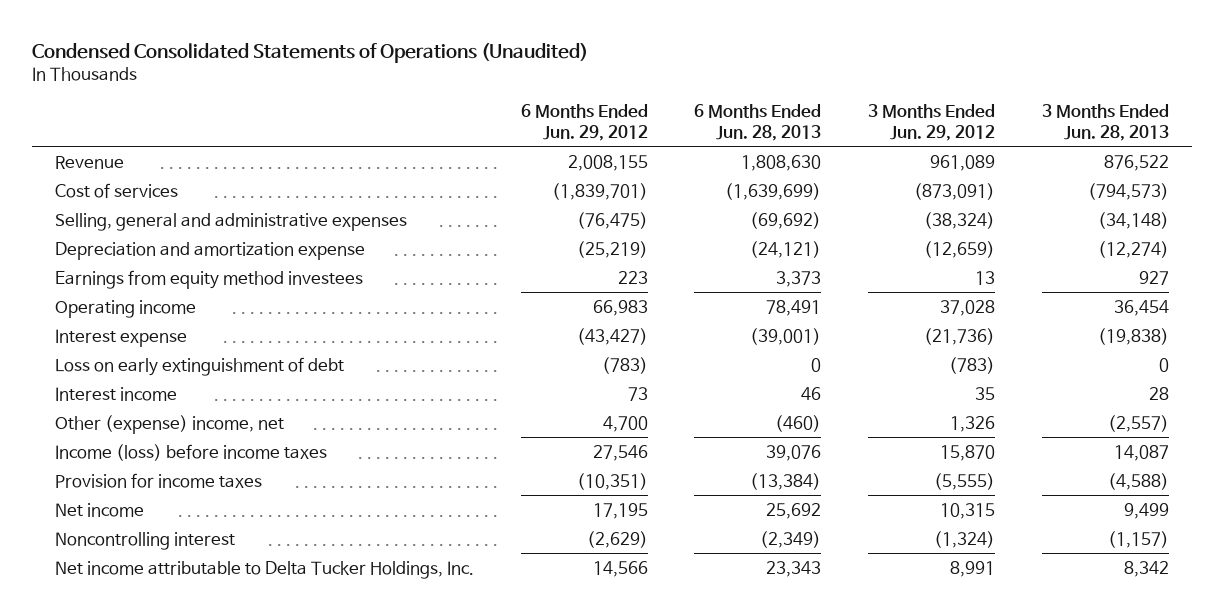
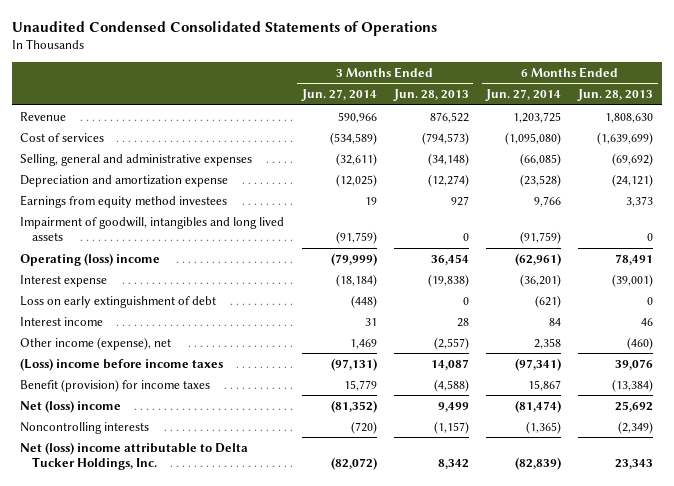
[32,42,589,63] Condensed Consolidated Statements of Operations (Unaudited) -> [11,20,437,36] Unaudited Condensed Consolidated Statements of Operations
[520,104,648,141] 6 Months Ended Jun. 29, 2012 -> none
[867,104,995,141] 3 Months Ended Jun. 29, 2012 -> none
none -> [300,89,377,102] Jun. 27, 2014
none -> [485,89,562,102] Jun. 27, 2014
none -> [20,216,285,242] Impairment of goodwill, intangibles and long lived assets
[55,299,197,318] Operating income -> [20,252,161,266] Operating (loss) income
[55,414,285,434] Other (expense) income, net -> [20,336,172,350] Other income (expense), net
[55,443,328,461] Income (loss) before income taxes -> [20,357,224,371] (Loss) income before income taxes
[55,472,263,488] Provision for income taxes -> [20,378,211,392] Benefit (provision) for income taxes
[55,502,145,517] Net income -> [20,399,122,413] Net (loss) income
[55,531,236,550] Noncontrolling interest -> [20,421,150,434] Noncontrolling interests
[55,560,475,579] Net income attributable to Delta Tucker Holdings, Inc. -> [20,441,249,471] Net (loss) income attributable to Delta Tucker Holdings, Inc.

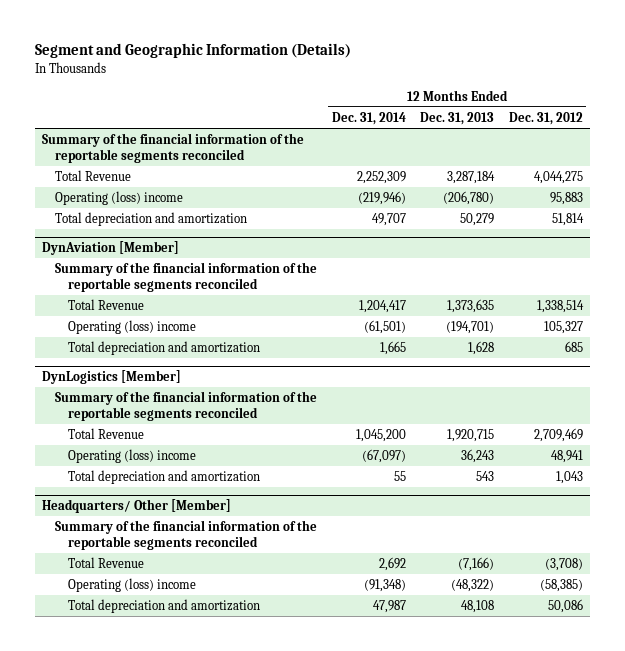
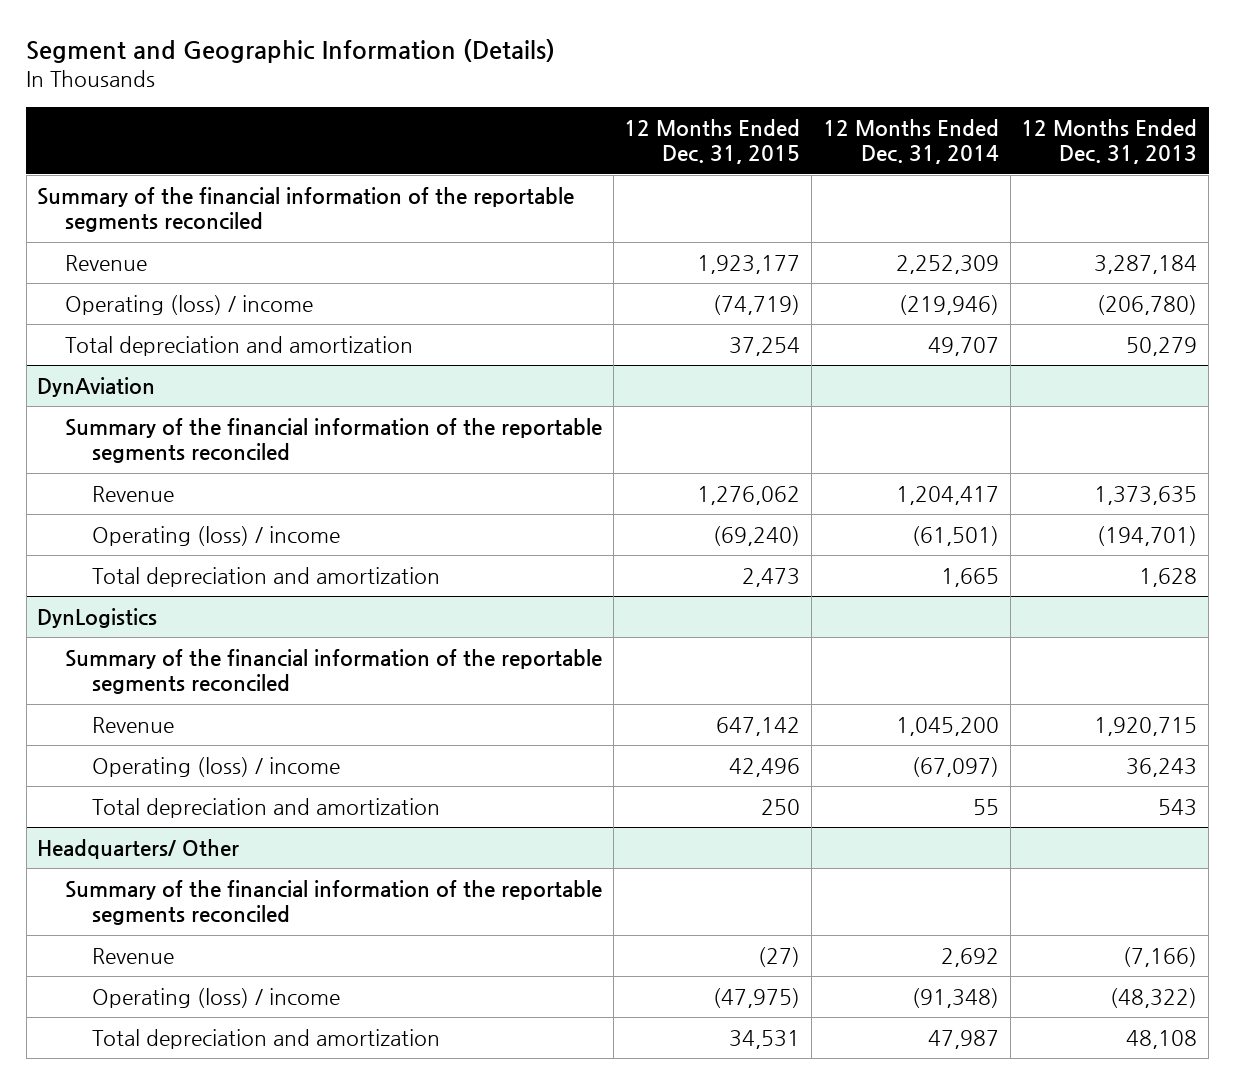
[508,111,583,125] Dec. 31, 2012 -> none
none -> [624,118,801,165] 12 Months Ended Dec. 31, 2015
[55,170,132,182] Total Revenue -> [64,254,147,271] Revenue
[55,191,184,206] Operating (loss) income -> [64,294,313,315] Operating (loss) / income
[42,241,180,256] DynAviation [Member] -> [37,376,156,397] DynAviation
[68,299,145,311] Total Revenue -> [92,485,175,502] Revenue
[68,320,197,335] Operating (loss) income -> [92,525,341,546] Operating (loss) / income
[42,370,182,385] DynLogistics [Member] -> [37,607,158,628] DynLogistics
[68,428,145,440] Total Revenue -> [92,716,175,733] Revenue
[68,449,197,464] Operating (loss) income -> [92,756,341,777] Operating (loss) / income
[42,499,232,514] Headquarters/ Other [Member] -> [37,838,240,859] Headquarters/ Other
[68,557,145,569] Total Revenue -> [92,947,175,964] Revenue
[68,578,197,593] Operating (loss) income -> [92,987,341,1008] Operating (loss) / income

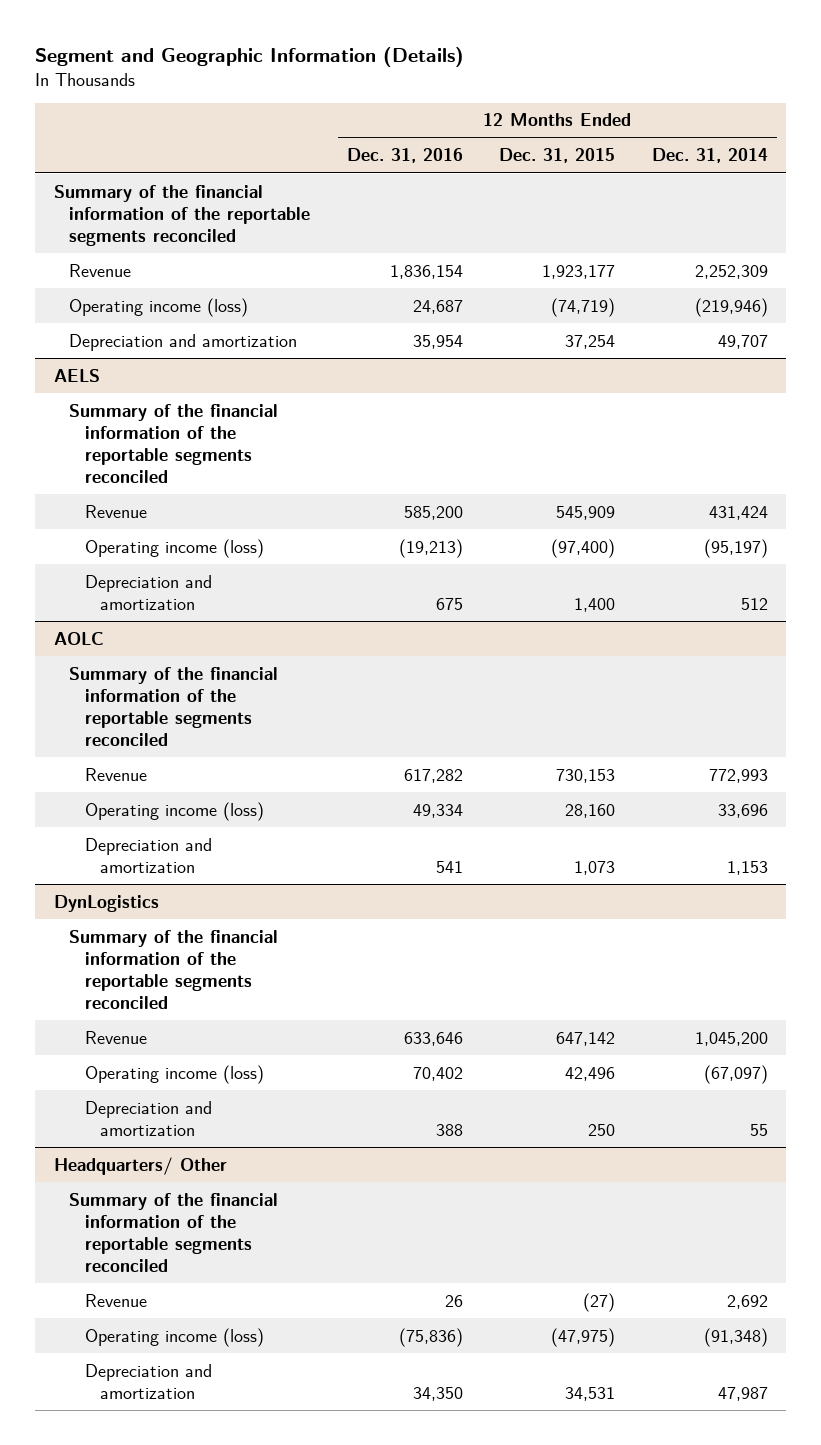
[1021,118,1198,165] 12 Months Ended Dec. 31, 2013 -> none
none -> [346,148,463,164] Dec. 31, 2016
[37,376,156,397] DynAviation -> none
[64,294,313,315] Operating (loss) / income -> [69,297,249,317] Operating income (loss)
[64,335,413,356] Total depreciation and amortization -> [69,333,298,351] Depreciation and amortization
none -> [53,368,100,382] AELS
[697,485,801,505] 1,276,062 -> [556,505,616,520] 545,909
[895,485,999,505] 1,204,417 -> [708,505,768,520] 431,424
[92,525,341,546] Operating (loss) / income -> [84,538,264,558] Operating income (loss)
[713,525,801,546] (69,240) -> [551,538,616,558] (97,400)
[911,525,999,546] (61,501) -> [703,538,768,558] (95,197)
[92,566,441,587] Total depreciation and amortization -> [84,574,212,610] Depreciation and amortization
[742,567,801,587] 2,473 -> [574,597,616,612] 1,400
[940,567,999,587] 1,665 -> [740,597,768,610] 512
none -> [53,631,104,645] AOLC
none -> [69,666,279,746] Summary of the financial information of the reportable segments reconciled
none -> [84,767,147,781] Revenue
none -> [84,801,264,821] Operating income (loss)
none -> [84,837,212,873] Depreciation and amortization
[92,756,341,777] Operating (loss) / income -> [84,1064,264,1084] Operating income (loss)
[92,797,441,818] Total depreciation and amortization -> [84,1100,212,1136] Depreciation and amortization
[92,987,341,1008] Operating (loss) / income -> [84,1327,264,1347] Operating income (loss)
[92,1028,441,1049] Total depreciation and amortization -> [84,1363,212,1399] Depreciation and amortization

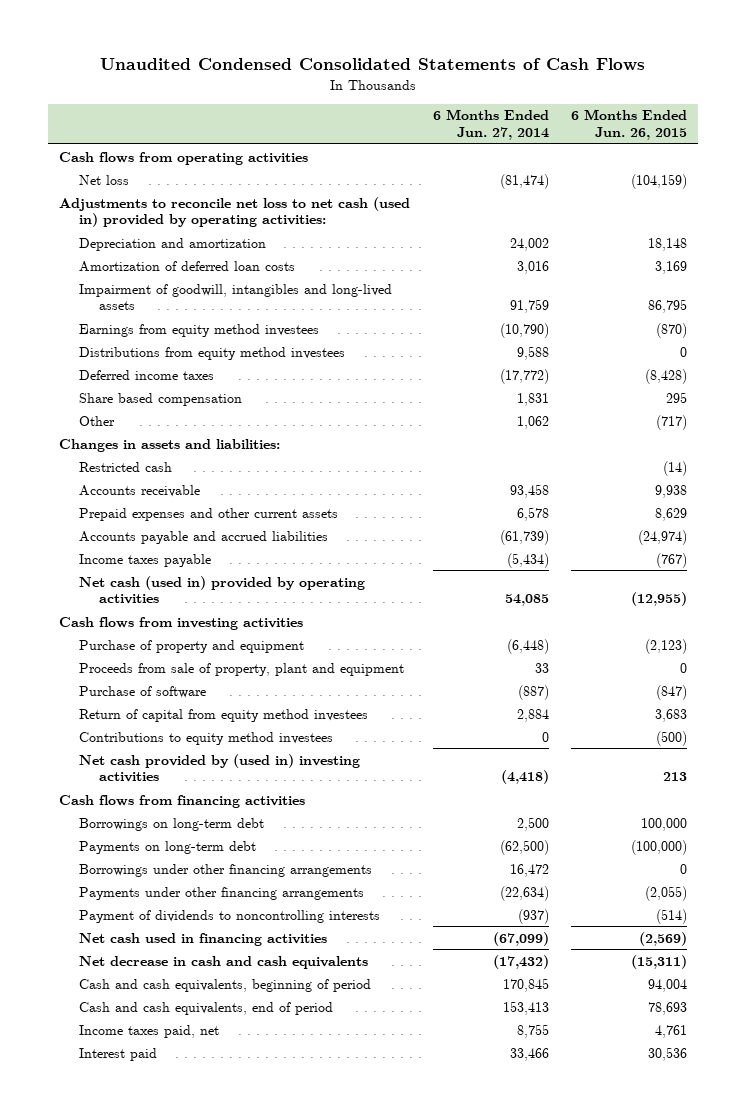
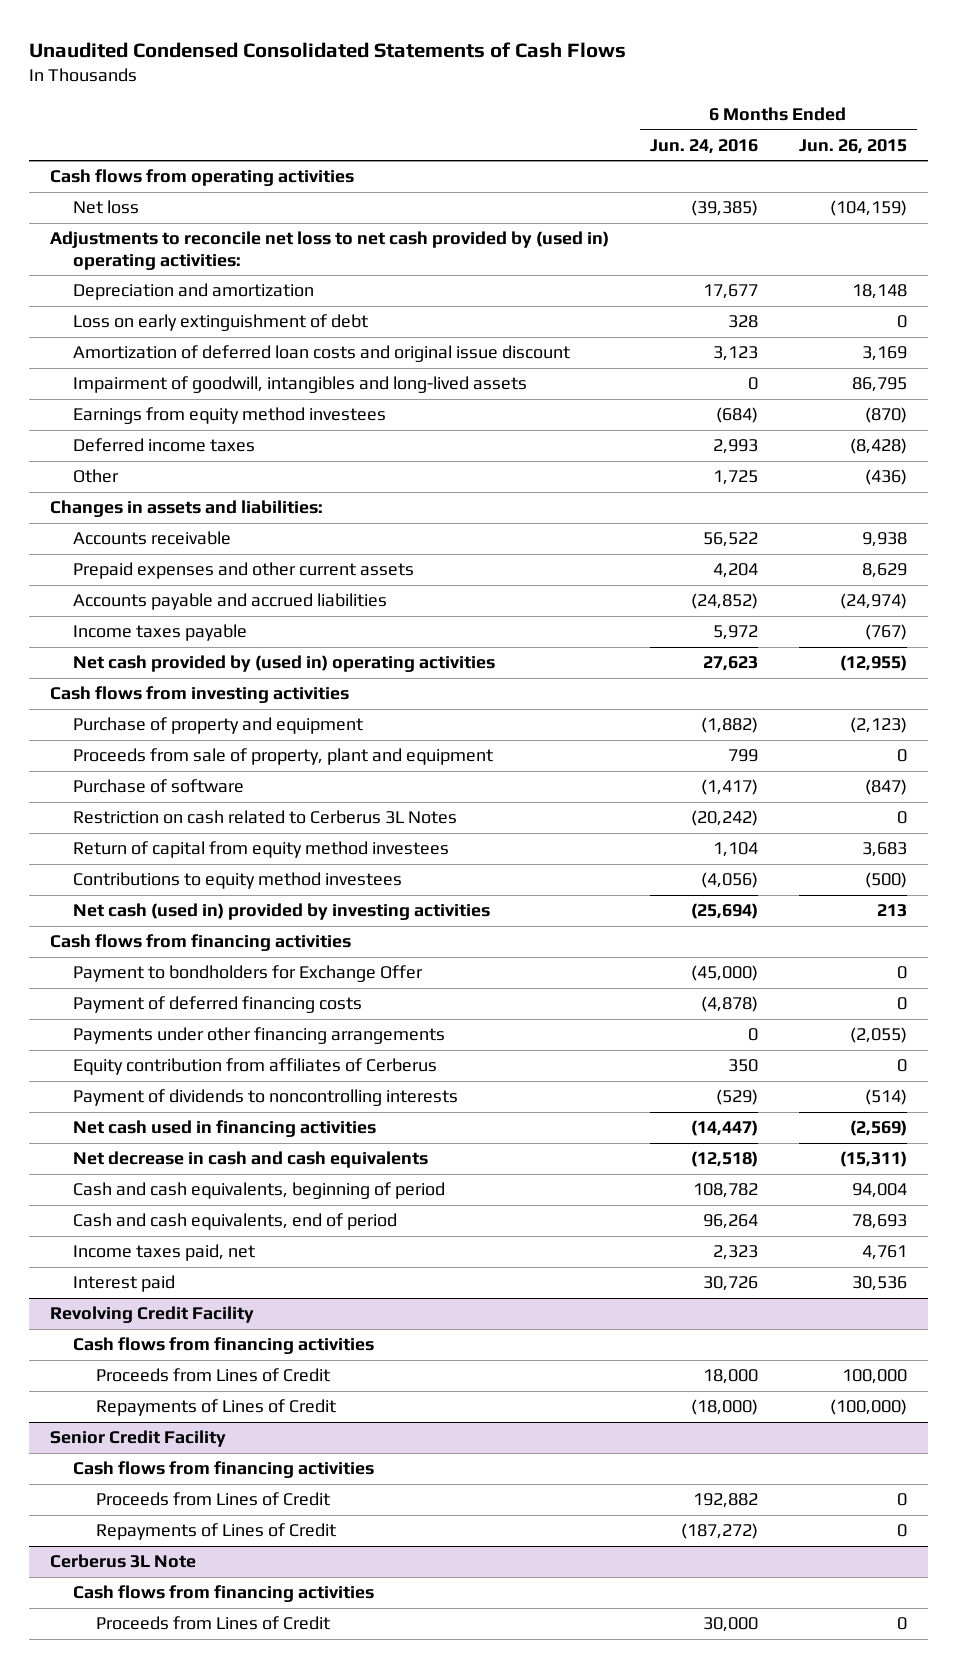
[432,109,549,140] 6 Months Ended Jun. 27, 2014 -> none
none -> [649,138,758,154] Jun. 24, 2016
[59,196,411,228] Adjustments to reconcile net loss to net cash (used in) provided by operating activities: -> [49,231,609,271] Adjustments to reconcile net loss to net cash provided by (used in) operating activities:
none -> [72,314,368,332] Loss on early extinguishment of debt
[79,260,296,272] Amortization of deferred loan costs -> [72,345,570,363] Amortization of deferred loan costs and original issue discount
[79,346,346,360] Distributions from equity method investees -> none
[79,392,243,406] Share based compensation -> none
[656,414,688,430] (717) -> [864,469,907,486] (436)
[79,461,173,472] Restricted cash -> none
[79,575,366,605] Net cash (used in) provided by operating activities -> [72,655,495,673] Net cash provided by (used in) operating activities
none -> [72,810,457,825] Restriction on cash related to Cerberus 3L Notes
[79,753,361,783] Net cash provided by (used in) investing activities -> [72,903,490,921] Net cash (used in) provided by investing activities
[79,817,265,831] Borrowings on long-term debt -> none
[79,840,257,854] Payments on long-term debt -> none
[79,863,373,877] Borrowings under other financing arrangements -> none
none -> [72,965,423,983] Payment to bondholders for Exchange Offer
none -> [72,996,362,1014] Payment of deferred financing costs
none -> [72,1058,437,1076] Equity contribution from affiliates of Cerberus
none -> [49,1306,254,1324] Revolving Credit Facility
none -> [72,1337,374,1355] Cash flows from financing activities
none -> [96,1368,331,1383] Proceeds from Lines of Credit
none -> [96,1399,337,1417] Repayments of Lines of Credit
none -> [49,1430,226,1448] Senior Credit Facility
none -> [72,1461,374,1479] Cash flows from financing activities
none -> [96,1492,331,1507] Proceeds from Lines of Credit
none -> [96,1523,337,1541] Repayments of Lines of Credit
none -> [49,1554,196,1569] Cerberus 3L Note
none -> [72,1585,374,1603] Cash flows from financing activities
none -> [96,1616,331,1631] Proceeds from Lines of Credit

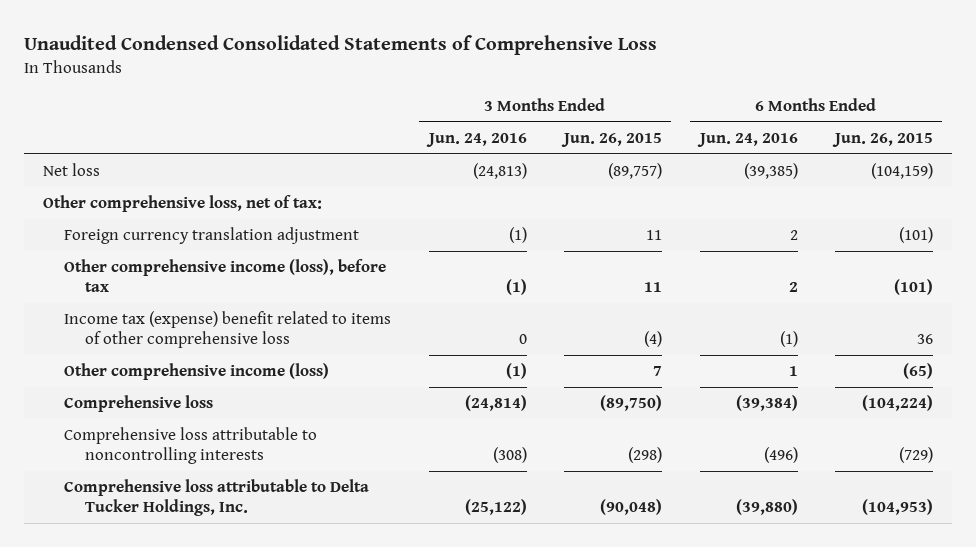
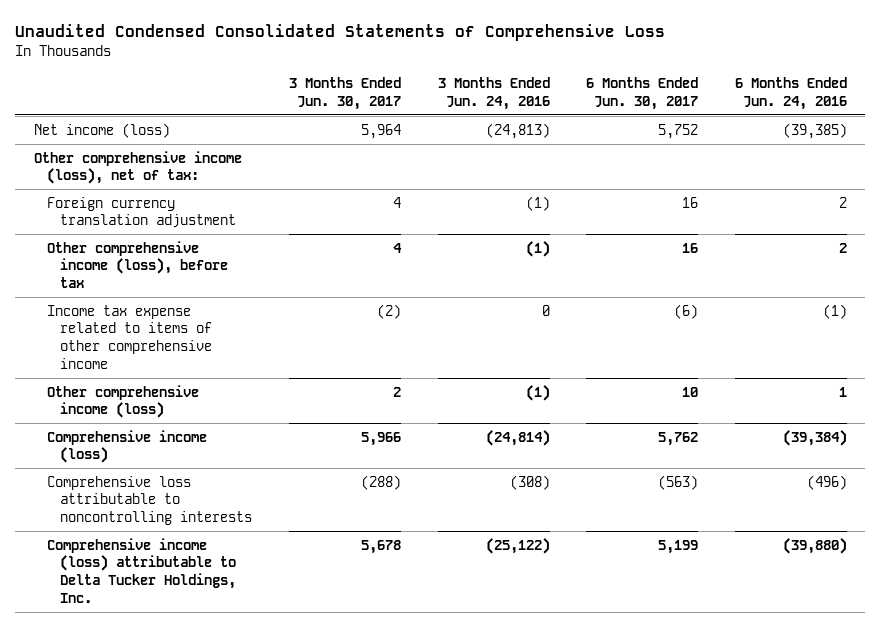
[561,133,663,148] Jun. 26, 2015 -> none
[832,133,934,148] Jun. 26, 2015 -> none
none -> [288,77,401,110] 3 Months Ended Jun. 30, 2017
none -> [586,77,699,110] 6 Months Ended Jun. 30, 2017
[43,163,101,177] Net loss -> [33,122,170,138] Net income (loss)
[43,195,323,213] Other comprehensive loss, net of tax: -> [33,150,242,185] Other comprehensive income (loss), net of tax:
[64,311,392,348] Income tax (expense) benefit related to items of other comprehensive loss -> [46,304,213,369] Income tax expense related to items of other comprehensive income
[64,395,214,413] Comprehensive loss -> [46,429,207,464] Comprehensive income (loss)
[64,479,370,516] Comprehensive loss attributable to Delta Tucker Holdings, Inc. -> [46,537,237,603] Comprehensive income (loss) attributable to Delta Tucker Holdings, Inc.

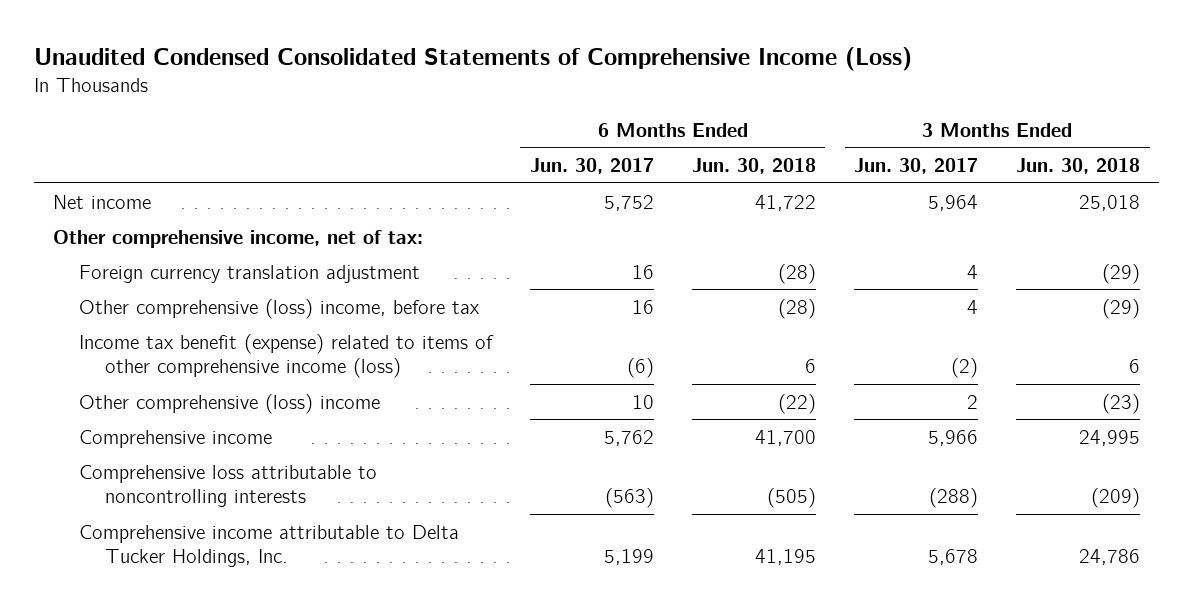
[15,23,666,41] Unaudited Condensed Consolidated Statements of Comprehensive Loss -> [33,47,912,72] Unaudited Condensed Consolidated Statements of Comprehensive Income (Loss)
[437,77,550,110] 3 Months Ended Jun. 24, 2016 -> none
[735,77,848,110] 6 Months Ended Jun. 24, 2016 -> none
none -> [691,158,816,175] Jun. 30, 2018
none -> [1016,158,1141,175] Jun. 30, 2018
[33,122,170,138] Net income (loss) -> [52,194,151,209] Net income
[33,150,242,185] Other comprehensive income (loss), net of tax: -> [52,229,423,248] Other comprehensive income, net of tax:
[46,240,229,289] Other comprehensive income (loss), before tax -> [78,298,480,319] Other comprehensive (loss) income, before tax
[46,304,213,369] Income tax expense related to items of other comprehensive income -> [78,333,494,379] Income tax benefit (expense) related to items of other comprehensive income (loss)
[46,384,199,419] Other comprehensive income (loss) -> [78,393,380,414] Other comprehensive (loss) income
[46,429,207,464] Comprehensive income (loss) -> [78,429,272,448] Comprehensive income
[46,537,237,603] Comprehensive income (loss) attributable to Delta Tucker Holdings, Inc. -> [78,524,459,568] Comprehensive income attributable to Delta Tucker Holdings, Inc.

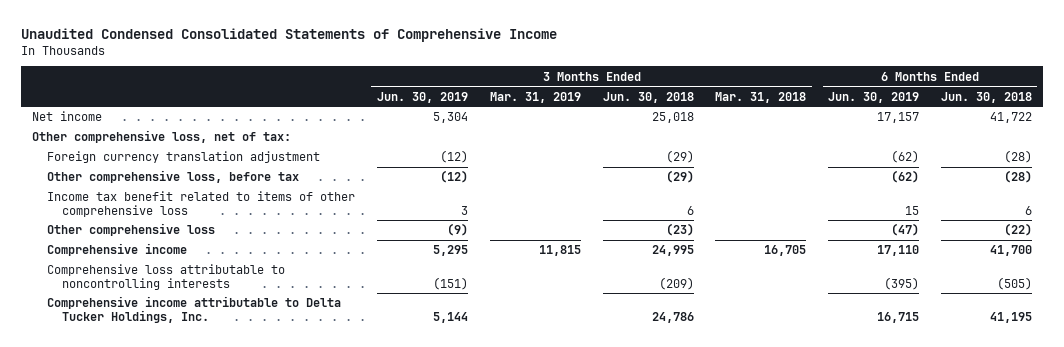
[33,47,912,72] Unaudited Condensed Consolidated Statements of Comprehensive Income (Loss) -> [21,28,558,43] Unaudited Condensed Consolidated Statements of Comprehensive Income
[529,158,654,175] Jun. 30, 2017 -> none
[854,158,979,175] Jun. 30, 2017 -> none
none -> [376,91,468,103] Jun. 30, 2019
none -> [489,91,581,103] Mar. 31, 2019
none -> [715,91,807,103] Mar. 31, 2018
none -> [828,91,920,103] Jun. 30, 2019
[52,229,423,248] Other comprehensive income, net of tax: -> [32,130,292,144] Other comprehensive loss, net of tax:
[78,298,480,319] Other comprehensive (loss) income, before tax -> [47,170,300,184] Other comprehensive loss, before tax
[78,333,494,379] Income tax benefit (expense) related to items of other comprehensive income (loss) -> [47,191,356,217] Income tax benefit related to items of other comprehensive loss
[78,393,380,414] Other comprehensive (loss) income -> [47,223,216,237] Other comprehensive loss

